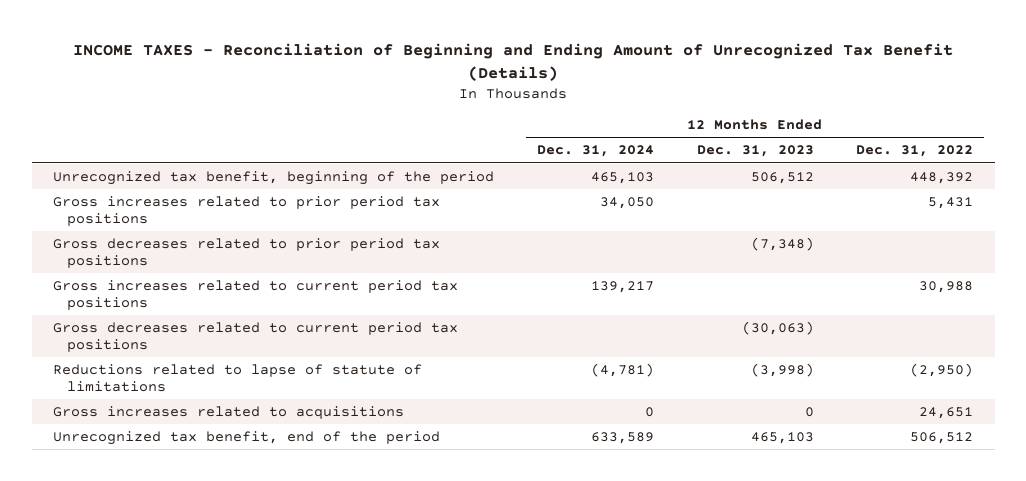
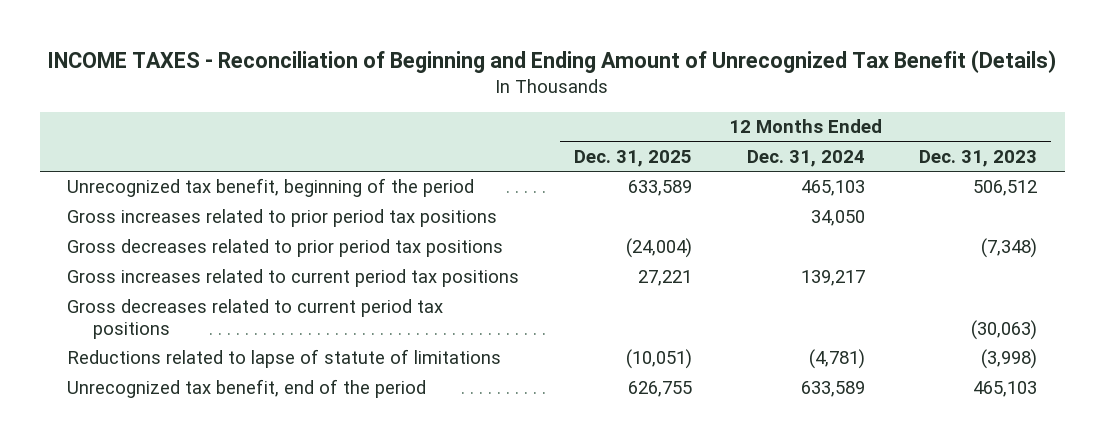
[856,145,974,158] Dec. 31, 2022 -> none
none -> [573,150,692,168] Dec. 31, 2025
[53,405,405,419] Gross increases related to acquisitions -> none

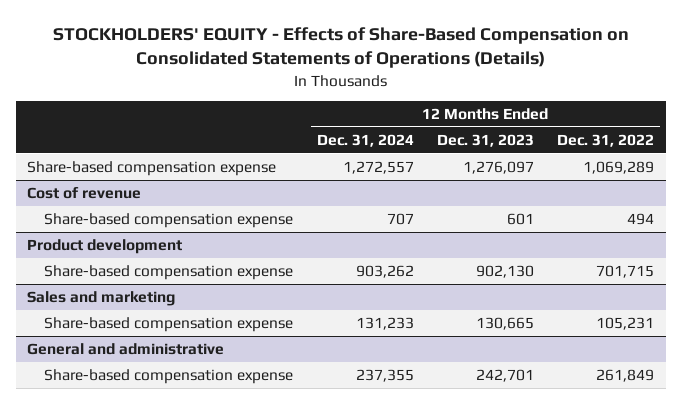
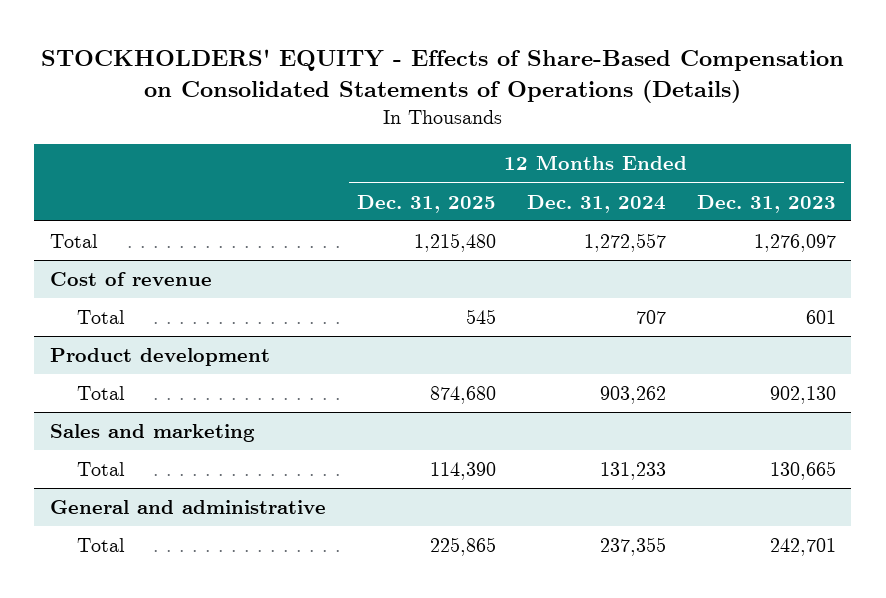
[557,133,655,147] Dec. 31, 2022 -> none
none -> [356,194,496,213] Dec. 31, 2025
[27,160,277,176] Share-based compensation expense -> [49,234,98,249] Total
[44,212,294,228] Share-based compensation expense -> [76,310,125,325] Total
[44,264,294,280] Share-based compensation expense -> [76,386,125,401] Total
[44,316,294,332] Share-based compensation expense -> [76,462,125,477] Total
[44,368,294,384] Share-based compensation expense -> [76,538,125,553] Total

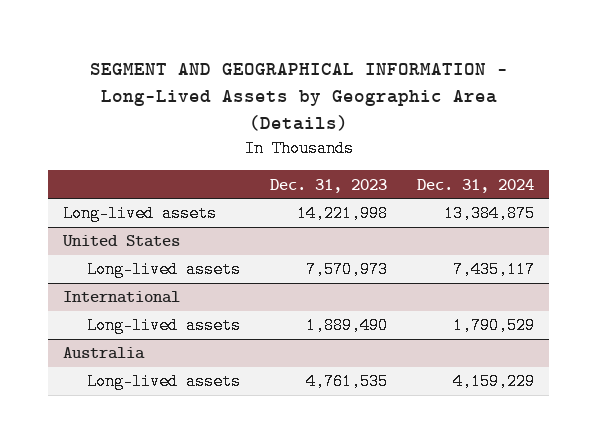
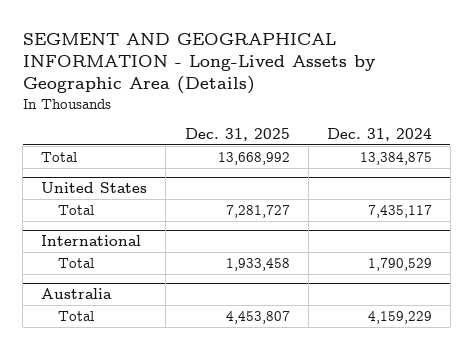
[269,178,387,193] Dec. 31, 2023 -> none
none -> [184,127,290,141] Dec. 31, 2025
[63,205,218,223] Long-lived assets -> [41,151,78,162] Total
[86,261,241,279] Long-lived assets -> [58,204,95,215] Total
[86,317,241,335] Long-lived assets -> [58,257,95,268] Total
[86,373,241,391] Long-lived assets -> [58,310,95,321] Total

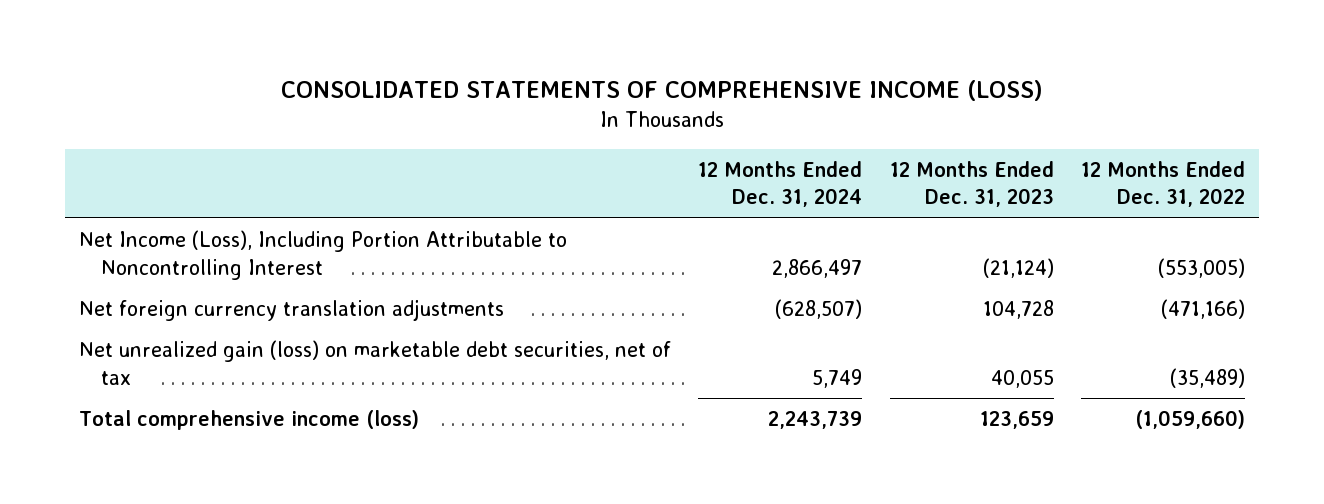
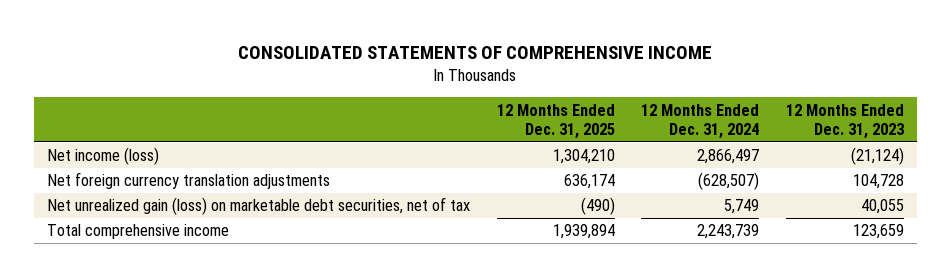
[281,80,1044,102] CONSOLIDATED STATEMENTS OF COMPREHENSIVE INCOME (LOSS) -> [238,46,713,60] CONSOLIDATED STATEMENTS OF COMPREHENSIVE INCOME
[1081,160,1246,208] 12 Months Ended Dec. 31, 2022 -> none
none -> [496,103,615,140] 12 Months Ended Dec. 31, 2025
[78,229,567,280] Net Income (Loss), Including Portion Attributable to Noncontrolling Interest -> [46,147,159,166] Net income (loss)
[78,409,419,430] Total comprehensive income (loss) -> [46,224,229,240] Total comprehensive income

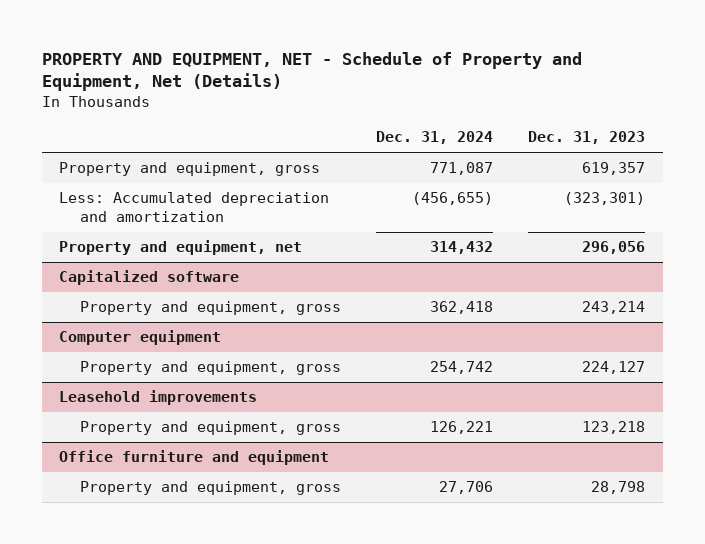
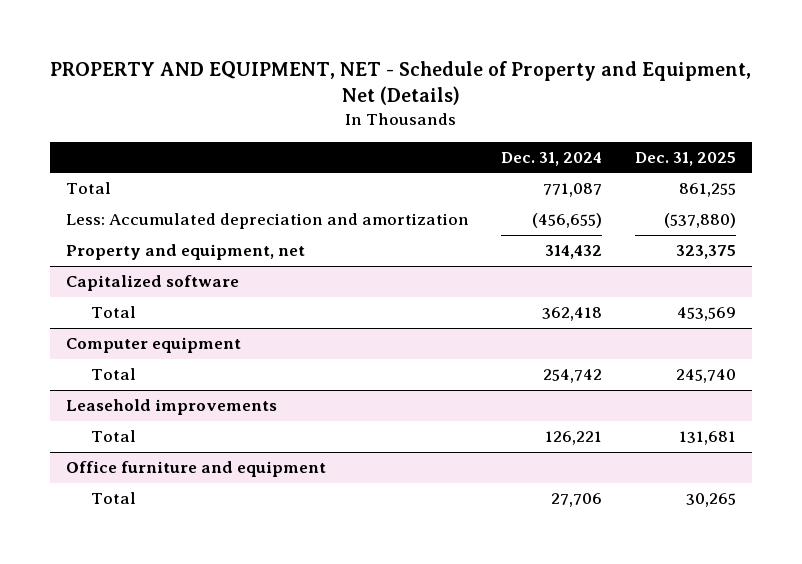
[528,131,646,145] Dec. 31, 2023 -> none
none -> [634,151,736,166] Dec. 31, 2025
[59,162,321,177] Property and equipment, gross -> [66,182,112,195] Total
[80,301,342,316] Property and equipment, gross -> [90,306,136,319] Total
[80,361,342,376] Property and equipment, gross -> [90,368,136,381] Total
[80,421,342,436] Property and equipment, gross -> [90,430,136,443] Total
[80,481,342,496] Property and equipment, gross -> [90,492,136,505] Total

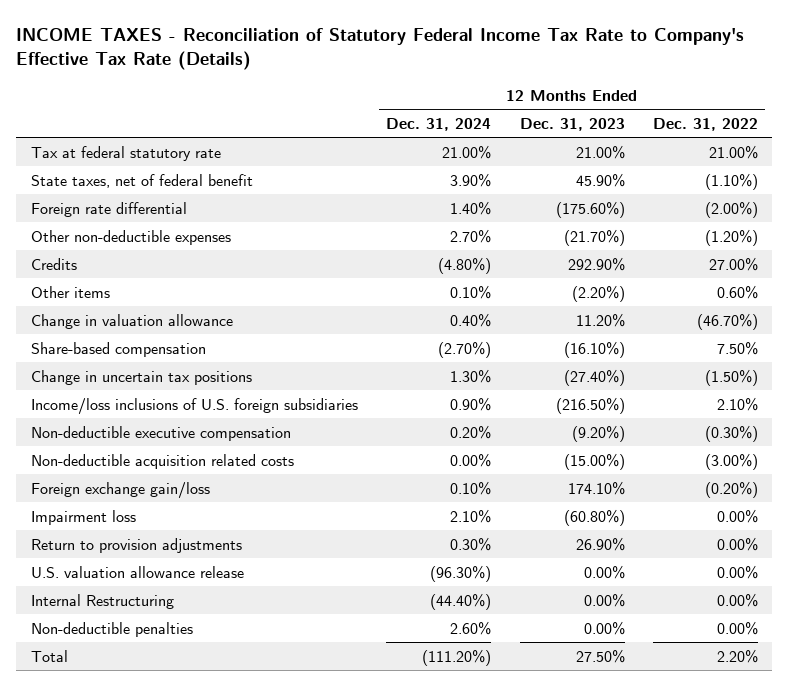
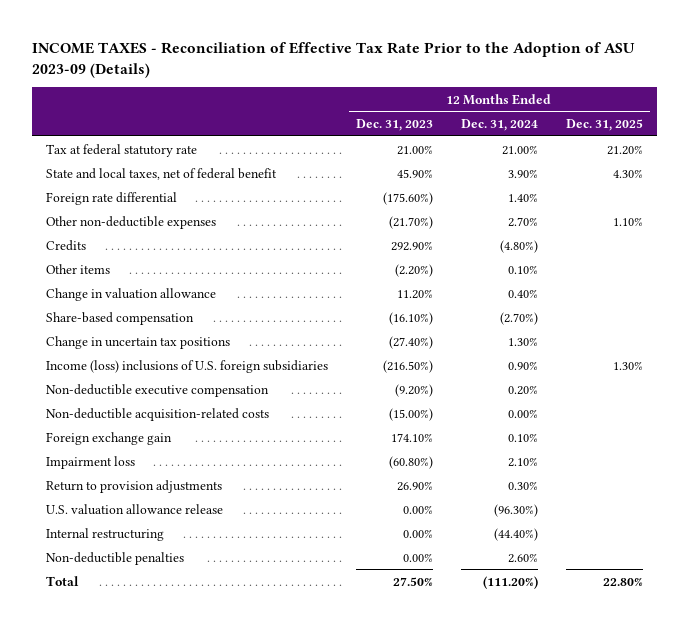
[16,26,745,71] INCOME TAXES - Reconciliation of Statutory Federal Income Tax Rate to Company's Effective Tax Rate (Details) -> [31,41,635,78] INCOME TAXES - Reconciliation of Effective Tax Rate Prior to the Adoption of ASU 2023-09 (Details)
[653,117,759,131] Dec. 31, 2022 -> none
none -> [565,118,643,131] Dec. 31, 2025
[30,173,253,188] State taxes, net of federal benefit -> [45,167,277,180] State and local taxes, net of federal benefit
[30,397,358,415] Income/loss inclusions of U.S. foreign subsidiaries -> [45,359,328,373] Income (loss) inclusions of U.S. foreign subsidiaries
[30,453,294,469] Non-deductible acquisition related costs -> [45,407,269,421] Non-deductible acquisition-related costs
[30,481,210,499] Foreign exchange gain/loss -> [45,431,172,445] Foreign exchange gain
[30,593,174,609] Internal Restructuring -> [45,527,164,541] Internal restructuring

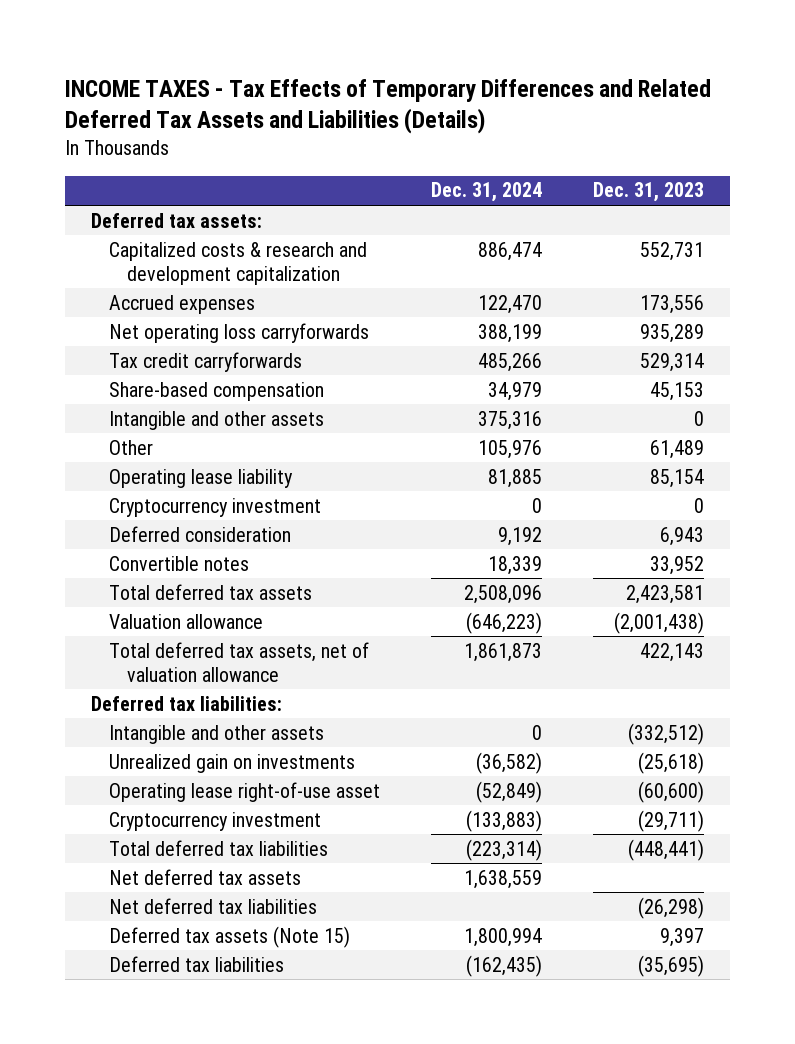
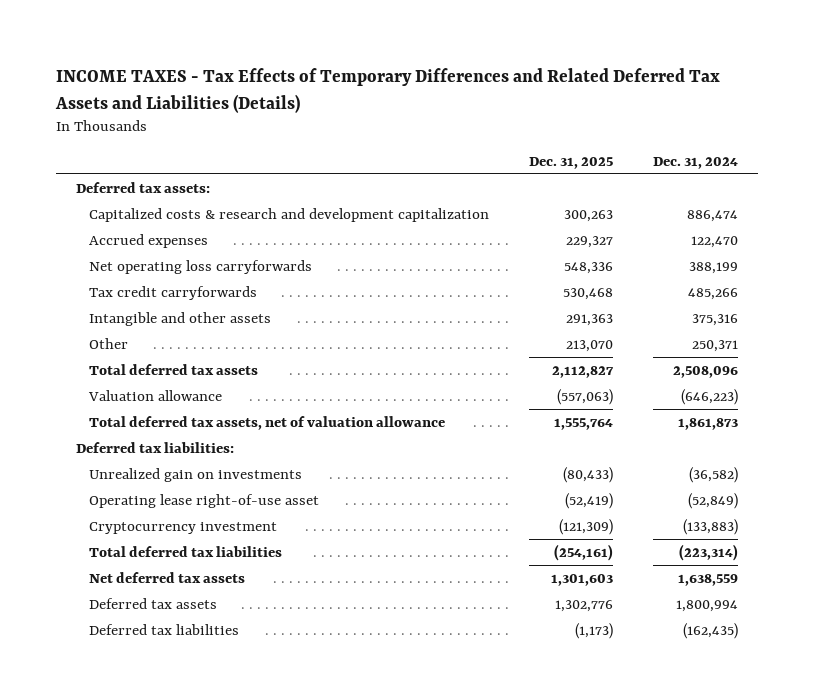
[593,182,705,203] Dec. 31, 2023 -> none
none -> [528,156,613,169] Dec. 31, 2025
[108,381,324,401] Share-based compensation -> none
[108,468,293,488] Operating lease liability -> none
[108,497,321,517] Cryptocurrency investment -> none
[108,525,291,542] Deferred consideration -> none
[108,555,249,571] Convertible notes -> none
[478,439,543,459] 105,976 -> [691,339,738,352] 250,371
[108,724,324,744] Intangible and other assets -> none
[108,897,317,914] Net deferred tax liabilities -> none
[108,925,350,948] Deferred tax assets (Note 15) -> [88,597,217,609] Deferred tax assets

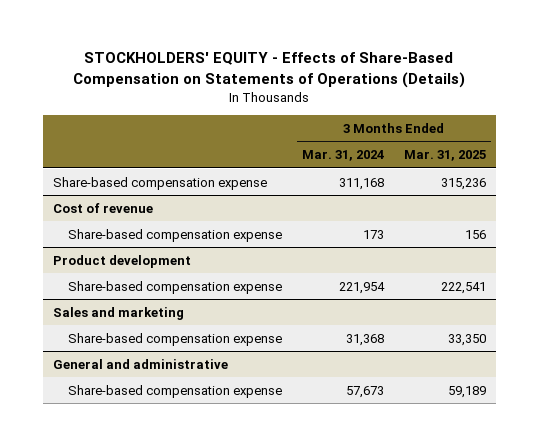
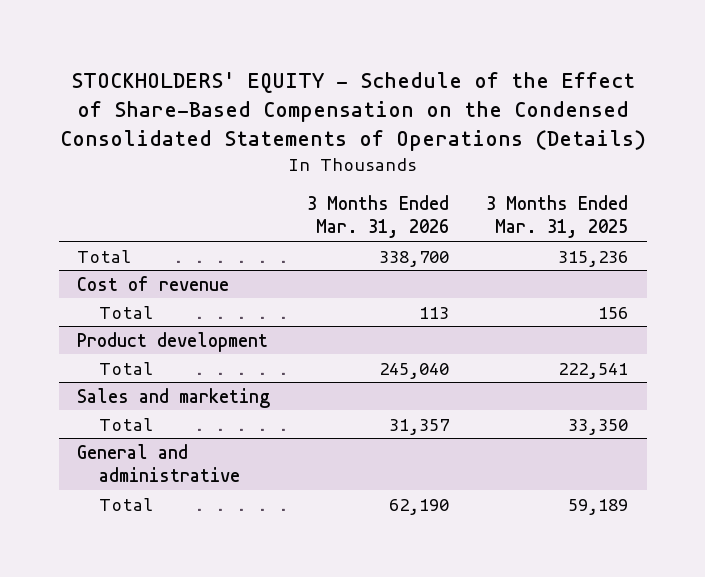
[73,52,466,88] STOCKHOLDERS' EQUITY - Effects of Share-Based Compensation on Statements of Operations (Details) -> [59,71,646,151] STOCKHOLDERS' EQUITY - Schedule of the Effect of Share-Based Compensation on the Condensed Consolidated Statements of Operations (Details)
[302,150,385,162] Mar. 31, 2024 -> none
none -> [307,195,450,239] 3 Months Ended Mar. 31, 2026
[52,176,267,190] Share-based compensation expense -> [77,249,132,263] Total
[68,228,283,242] Share-based compensation expense -> [99,305,154,319] Total
[68,280,283,294] Share-based compensation expense -> [99,361,154,375] Total
[68,332,283,346] Share-based compensation expense -> [99,417,154,431] Total
[68,384,283,398] Share-based compensation expense -> [99,497,154,511] Total

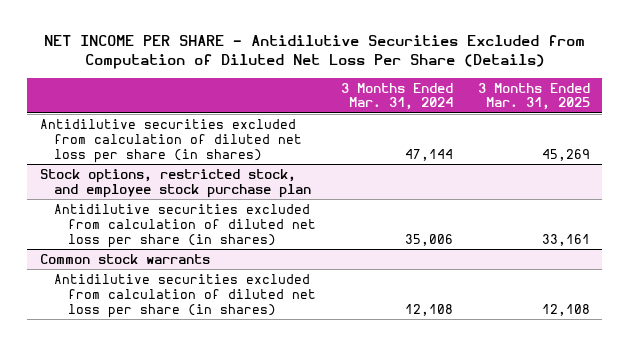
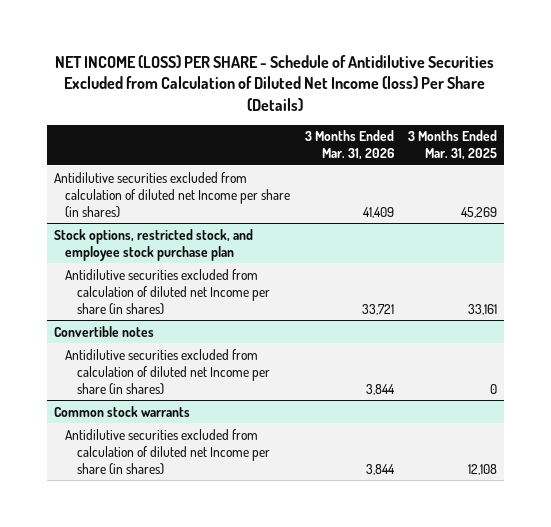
[43,35,585,70] NET INCOME PER SHARE - Antidilutive Securities Excluded from Computation of Diluted Net Loss Per Share (Details) -> [55,55,495,111] NET INCOME (LOSS) PER SHARE - Schedule of Antidilutive Securities Excluded from Calculation of Diluted Net Income (loss) Per Share (Details)
[340,82,453,111] 3 Months Ended Mar. 31, 2024 -> none
none -> [304,130,394,161] 3 Months Ended Mar. 31, 2026
[39,118,302,163] Antidilutive securities excluded from calculation of diluted net loss per share (in shares) -> [53,171,291,218] Antidilutive securities excluded from calculation of diluted net Income per share (in shares)
[53,203,316,248] Antidilutive securities excluded from calculation of diluted net loss per share (in shares) -> [65,268,271,315] Antidilutive securities excluded from calculation of diluted net Income per share (in shares)
none -> [53,325,154,337] Convertible notes
none -> [65,348,271,395] Antidilutive securities excluded from calculation of diluted net Income per share (in shares)
[53,273,316,318] Antidilutive securities excluded from calculation of diluted net loss per share (in shares) -> [65,428,271,475] Antidilutive securities excluded from calculation of diluted net Income per share (in shares)

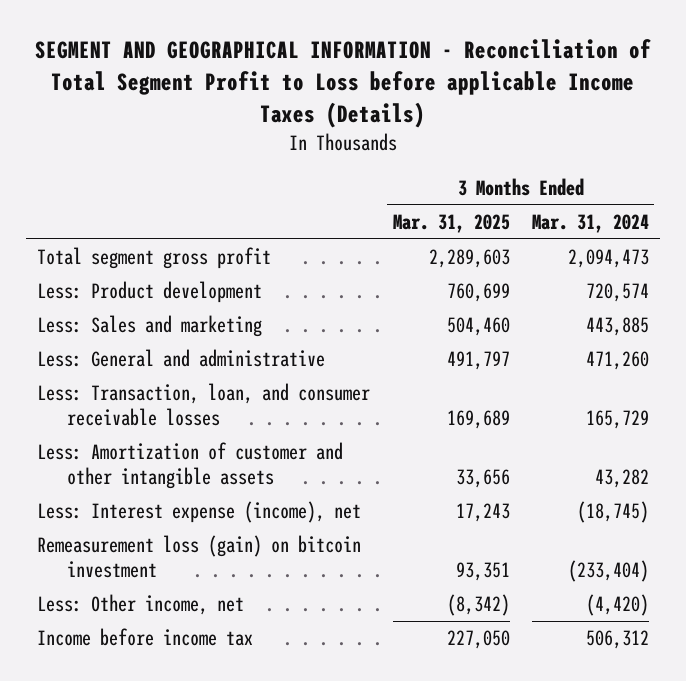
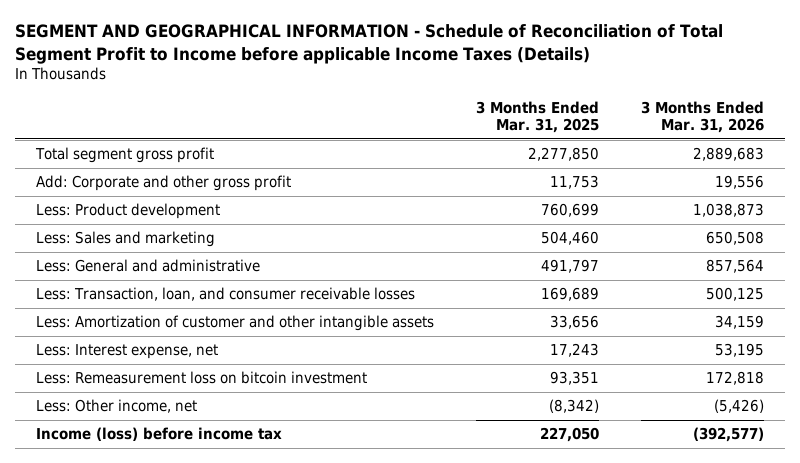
[35,39,652,129] SEGMENT AND GEOGRAPHICAL INFORMATION - Reconciliation of Total Segment Profit to Loss before applicable Income Taxes (Details) -> [14,24,723,64] SEGMENT AND GEOGRAPHICAL INFORMATION - Schedule of Reconciliation of Total Segment Profit to Income before applicable Income Taxes (Details)
[531,214,649,234] Mar. 31, 2024 -> none
none -> [640,100,764,133] 3 Months Ended Mar. 31, 2026
[428,249,510,269] 2,289,603 -> [527,147,599,162] 2,277,850
none -> [35,175,291,192] Add: Corporate and other gross profit
[37,501,362,524] Less: Interest expense (income), net -> [35,344,218,360] Less: Interest expense, net
[37,535,362,579] Remeasurement loss (gain) on bitcoin investment -> [35,371,367,385] Less: Remeasurement loss on bitcoin investment
[37,628,254,647] Income before income tax -> [35,427,282,442] Income (loss) before income tax

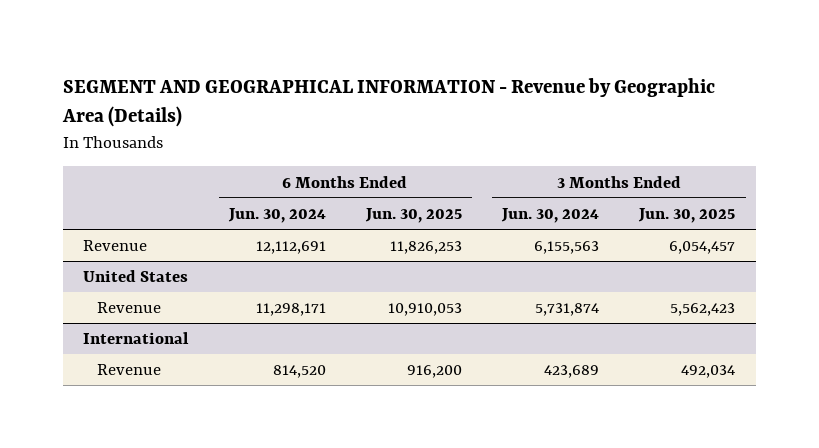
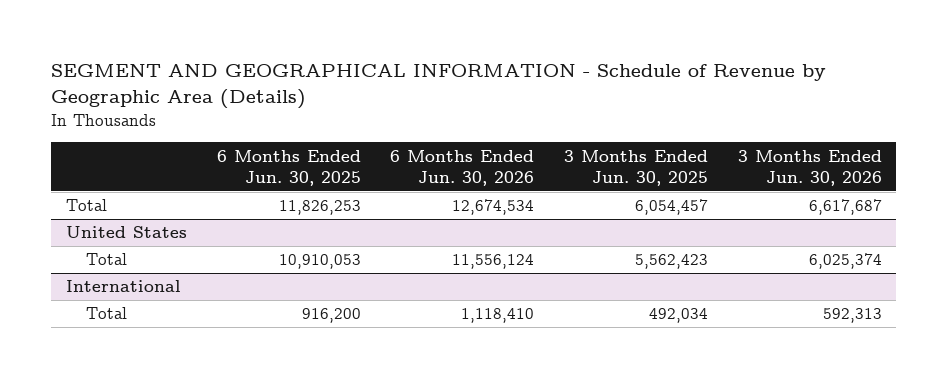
[62,77,716,127] SEGMENT AND GEOGRAPHICAL INFORMATION - Revenue by Geographic Area (Details) -> [51,64,827,110] SEGMENT AND GEOGRAPHICAL INFORMATION - Schedule of Revenue by Geographic Area (Details)
[227,207,326,223] Jun. 30, 2024 -> none
[501,207,600,223] Jun. 30, 2024 -> none
none -> [390,149,535,186] 6 Months Ended Jun. 30, 2026
none -> [737,149,882,186] 3 Months Ended Jun. 30, 2026
[83,240,148,252] Revenue -> [66,199,108,212] Total
[97,302,162,314] Revenue -> [85,253,127,266] Total
[97,364,162,376] Revenue -> [85,307,127,320] Total

